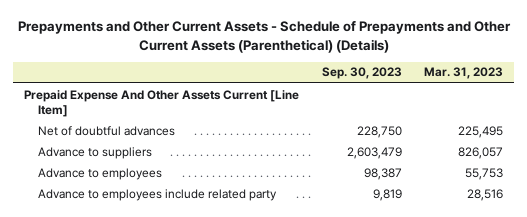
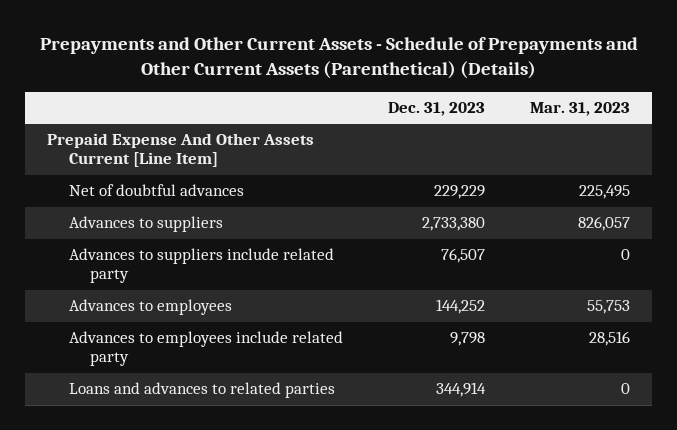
[321,67,402,80] Sep. 30, 2023 -> none
none -> [387,102,485,117] Dec. 31, 2023
[38,146,153,159] Advance to suppliers -> [68,216,223,233] Advances to suppliers
none -> [68,248,334,284] Advances to suppliers include related party
[38,167,163,180] Advance to employees -> [68,299,232,316] Advances to employees
[38,188,278,201] Advance to employees include related party -> [68,331,343,367] Advances to employees include related party
none -> [68,382,335,399] Loans and advances to related parties

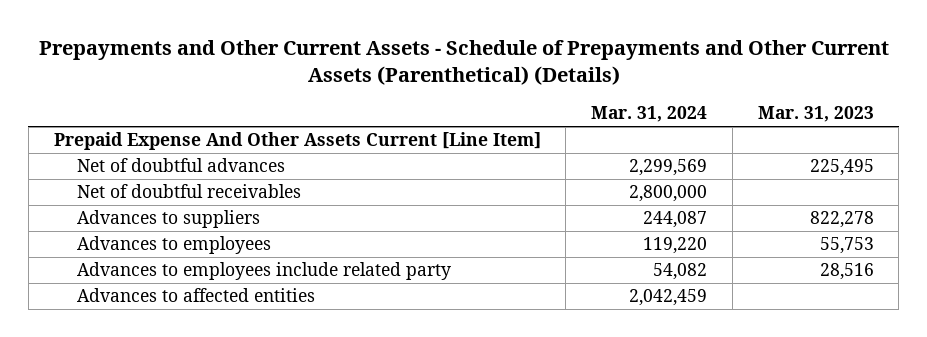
[387,102,485,117] Dec. 31, 2023 -> none
none -> [591,106,708,123] Mar. 31, 2024
[68,248,334,284] Advances to suppliers include related party -> none
none -> [77,184,302,199] Net of doubtful receivables
[577,216,630,232] 826,057 -> [809,211,874,229] 822,278
[68,382,335,399] Loans and advances to related parties -> none
none -> [77,288,316,303] Advances to affected entities

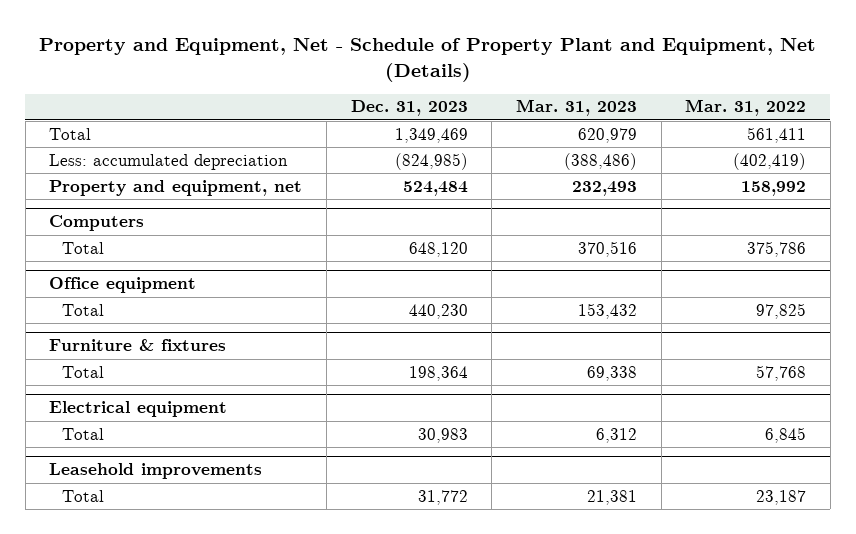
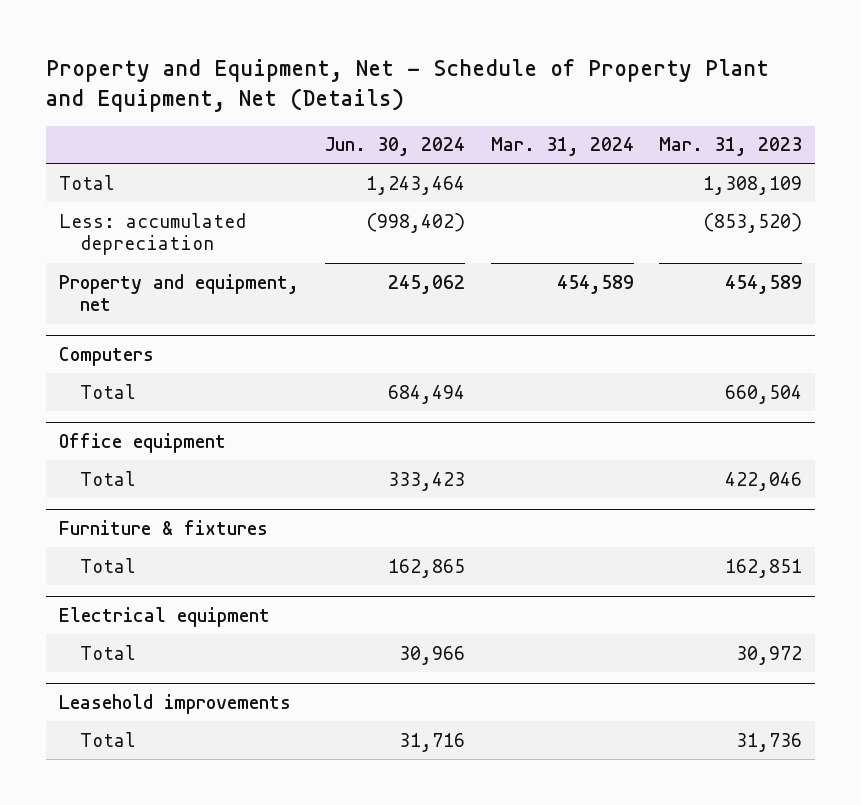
[350,100,468,117] Dec. 31, 2023 -> none
[685,99,807,117] Mar. 31, 2022 -> none
none -> [324,137,465,157] Jun. 30, 2024
none -> [490,137,634,157] Mar. 31, 2024
[577,127,637,143] 620,979 -> [703,175,803,195] 1,308,109
[563,152,637,170] (388,486) -> [703,212,803,233] (853,520)
[571,180,637,196] 232,493 -> [725,274,803,294] 454,589
[577,240,637,257] 370,516 -> [725,384,803,404] 660,504
[577,302,637,319] 153,432 -> [725,471,803,491] 422,046
[586,365,637,381] 69,338 -> [725,558,803,578] 162,851
[595,427,637,443] 6,312 -> [736,645,803,665] 30,972
[586,489,637,505] 21,381 -> [736,732,803,752] 31,736

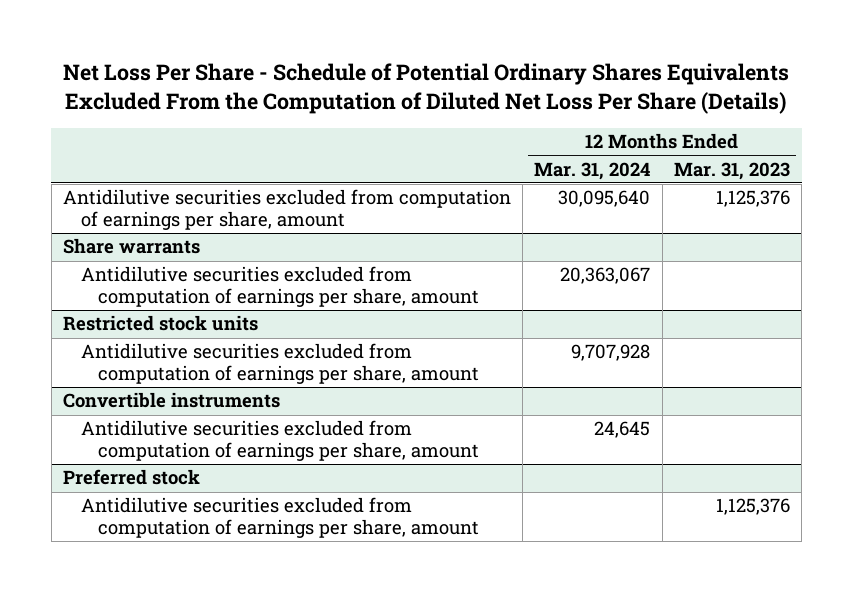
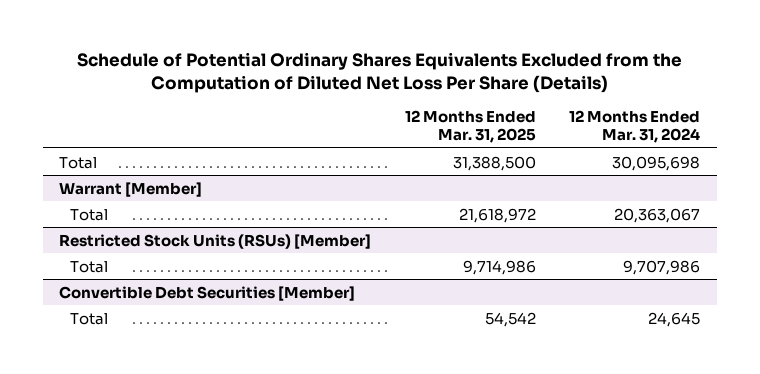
[63,63,790,115] Net Loss Per Share - Schedule of Potential Ordinary Shares Equivalents Excluded From the Computation of Diluted Net Loss Per Share (Details) -> [76,51,682,93] Schedule of Potential Ordinary Shares Equivalents Excluded from the Computation of Diluted Net Loss Per Share (Details)
[673,161,790,180] Mar. 31, 2023 -> none
none -> [404,110,536,144] 12 Months Ended Mar. 31, 2025
[62,189,511,230] Antidilutive securities excluded from computation of earnings per share, amount -> none
[80,343,480,384] Antidilutive securities excluded from computation of earnings per share, amount -> none
[62,469,200,486] Preferred stock -> none
[80,497,480,538] Antidilutive securities excluded from computation of earnings per share, amount -> none
none -> [59,156,98,169] Total
[62,238,200,255] Share warrants -> [59,181,203,197] Warrant [Member]
[80,266,480,307] Antidilutive securities excluded from computation of earnings per share, amount -> [70,208,109,221] Total
[62,315,258,332] Restricted stock units -> [59,233,372,249] Restricted Stock Units (RSUs) [Member]
none -> [70,260,109,273] Total
[62,392,280,409] Convertible instruments -> [59,285,356,301] Convertible Debt Securities [Member]
[80,420,480,461] Antidilutive securities excluded from computation of earnings per share, amount -> [70,312,109,325] Total

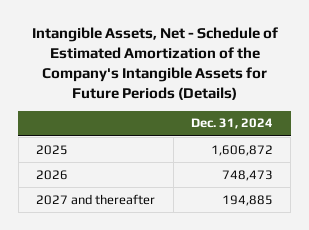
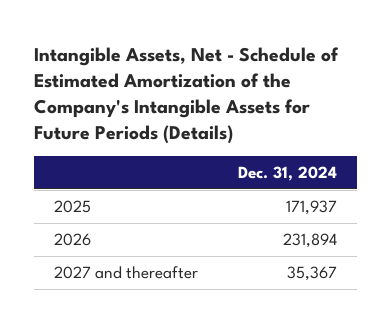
[210,144,273,156] 1,606,872 -> [285,199,337,215] 171,937
[221,169,273,181] 748,473 -> [282,232,337,248] 231,894
[221,194,273,206] 194,885 -> [286,265,337,281] 35,367

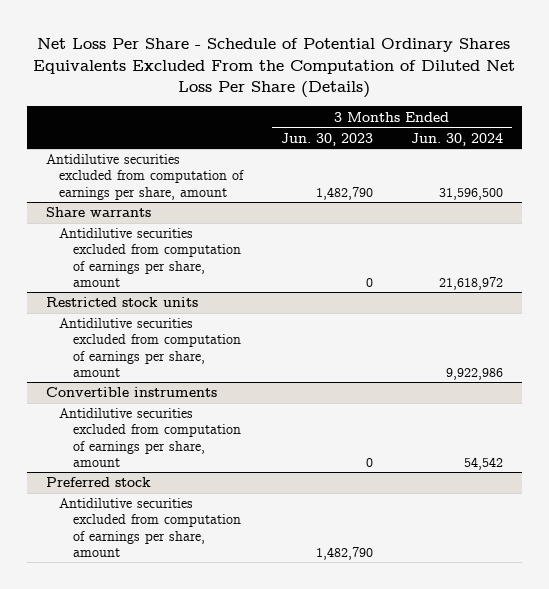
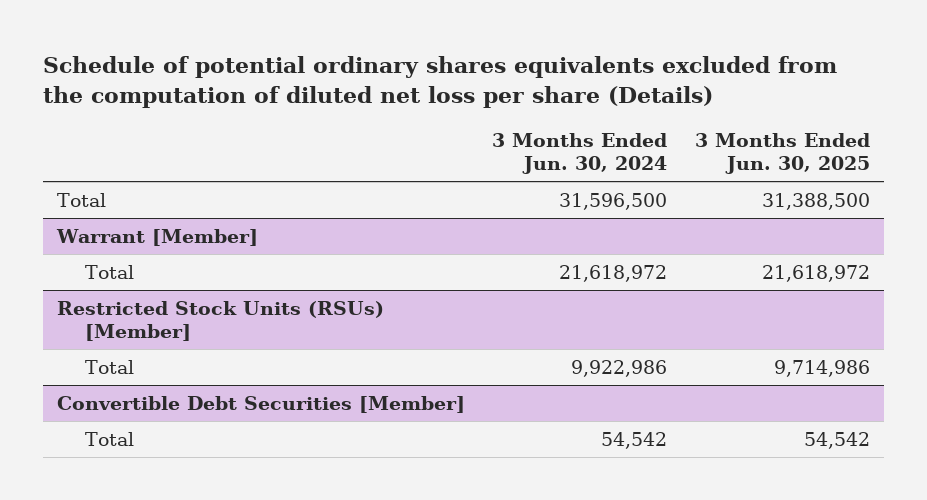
[33,37,516,99] Net Loss Per Share - Schedule of Potential Ordinary Shares Equivalents Excluded From the Computation of Diluted Net Loss Per Share (Details) -> [42,55,837,108] Schedule of potential ordinary shares equivalents excluded from the computation of diluted net loss per share (Details)
[281,132,374,146] Jun. 30, 2023 -> none
none -> [694,132,870,175] 3 Months Ended Jun. 30, 2025
[45,477,151,488] Preferred stock -> none
[59,498,241,557] Antidilutive securities excluded from computation of earnings per share, amount -> none
[45,154,245,200] Antidilutive securities excluded from computation of earnings per share, amount -> [56,193,106,208] Total
[45,207,151,218] Share warrants -> [55,229,258,247] Warrant [Member]
[59,228,241,287] Antidilutive securities excluded from computation of earnings per share, amount -> [85,265,135,280] Total
[45,297,198,308] Restricted stock units -> [56,301,384,342] Restricted Stock Units (RSUs) [Member]
[59,318,241,377] Antidilutive securities excluded from computation of earnings per share, amount -> [85,360,135,375] Total
[45,387,217,398] Convertible instruments -> [56,396,465,414] Convertible Debt Securities [Member]
[59,408,241,467] Antidilutive securities excluded from computation of earnings per share, amount -> [85,432,135,447] Total

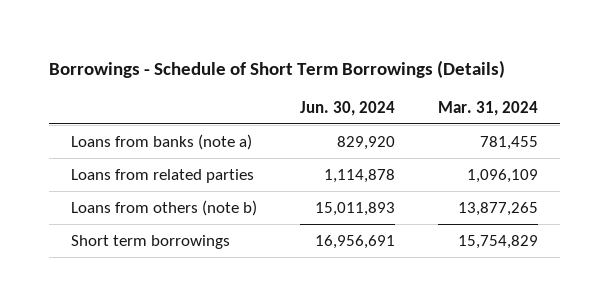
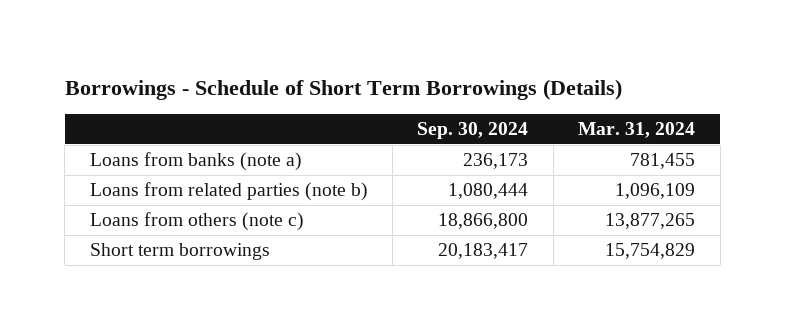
[299,100,395,116] Jun. 30, 2024 -> none
none -> [417,122,529,140] Sep. 30, 2024
[70,168,254,183] Loans from related parties -> [89,182,368,202] Loans from related parties (note b)
[70,199,257,216] Loans from others (note b) -> [89,212,304,232] Loans from others (note c)

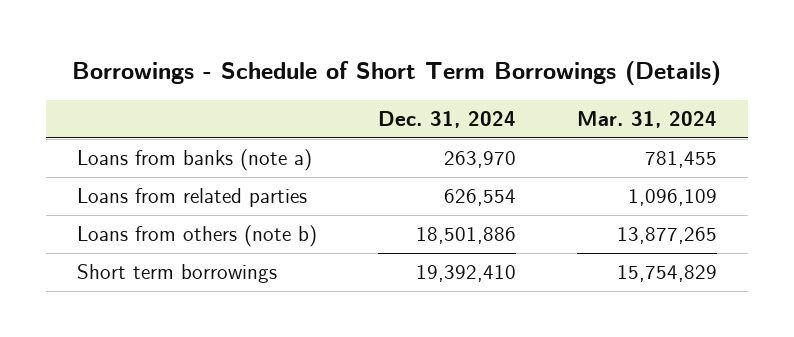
[417,122,529,140] Sep. 30, 2024 -> none
none -> [377,111,516,129] Dec. 31, 2024
[89,182,368,202] Loans from related parties (note b) -> [76,188,307,208] Loans from related parties
[89,212,304,232] Loans from others (note c) -> [76,225,317,248] Loans from others (note b)

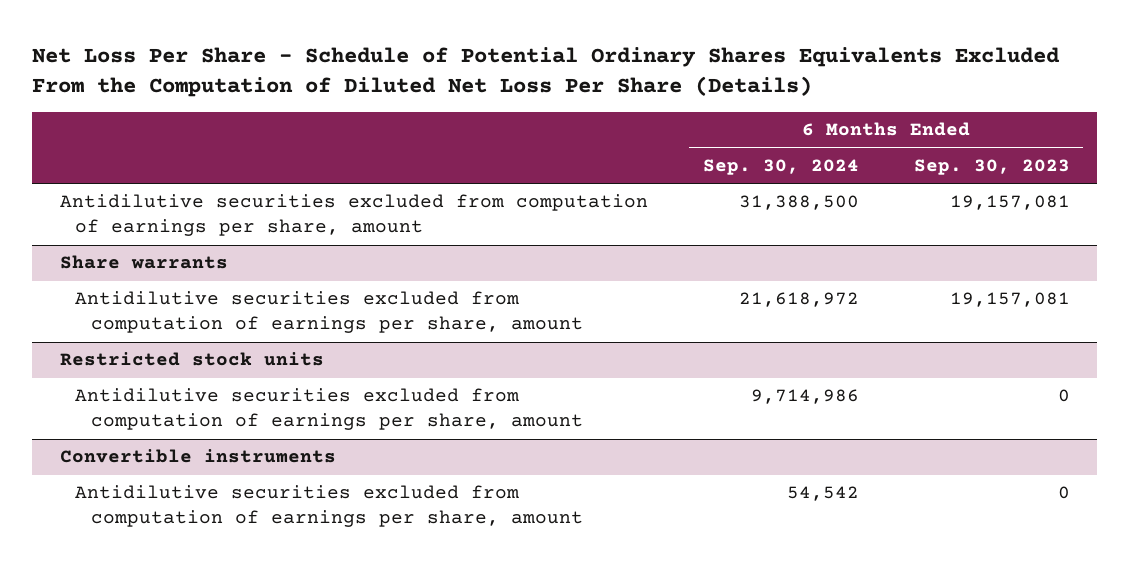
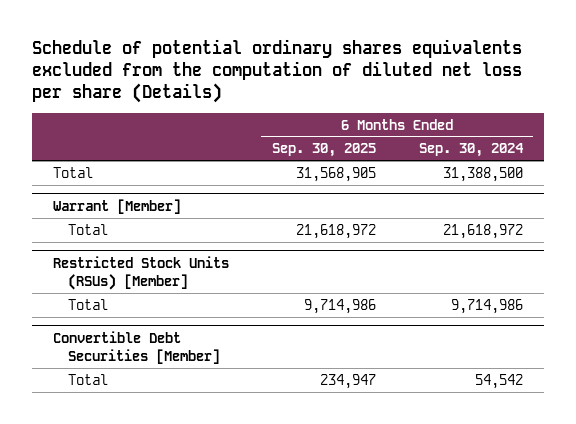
[32,47,1061,98] Net Loss Per Share - Schedule of Potential Ordinary Shares Equivalents Excluded From the Computation of Diluted Net Loss Per Share (Details) -> [32,39,523,104] Schedule of potential ordinary shares equivalents excluded from the computation of diluted net loss per share (Details)
[913,158,1070,175] Sep. 30, 2023 -> none
none -> [272,143,377,158] Sep. 30, 2025
[59,194,648,237] Antidilutive securities excluded from computation of earnings per share, amount -> [53,166,94,178] Total
[59,255,228,270] Share warrants -> [53,198,182,214] Warrant [Member]
[75,291,583,334] Antidilutive securities excluded from computation of earnings per share, amount -> [67,223,108,235] Total
[59,352,324,367] Restricted stock units -> [53,255,230,290] Restricted Stock Units (RSUs) [Member]
[75,388,583,431] Antidilutive securities excluded from computation of earnings per share, amount -> [67,298,108,310] Total
[59,449,336,464] Convertible instruments -> [53,330,220,364] Convertible Debt Securities [Member]
[75,485,583,528] Antidilutive securities excluded from computation of earnings per share, amount -> [67,373,108,385] Total

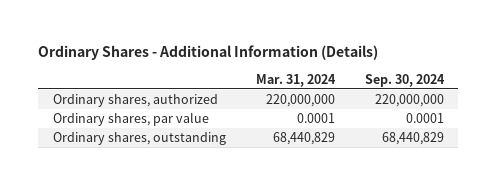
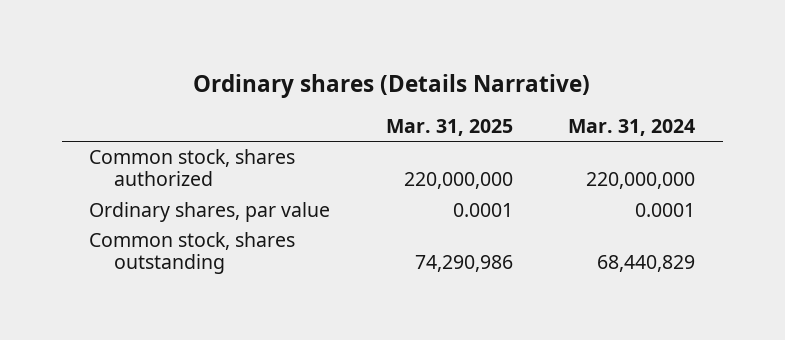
[38,45,379,61] Ordinary Shares - Additional Information (Details) -> [193,73,591,98] Ordinary shares (Details Narrative)
[364,73,445,87] Sep. 30, 2024 -> none
none -> [385,119,513,137] Mar. 31, 2025
[53,94,219,108] Ordinary shares, authorized -> [89,149,296,187] Common stock, shares authorized
[53,132,227,146] Ordinary shares, outstanding -> [89,232,296,275] Common stock, shares outstanding

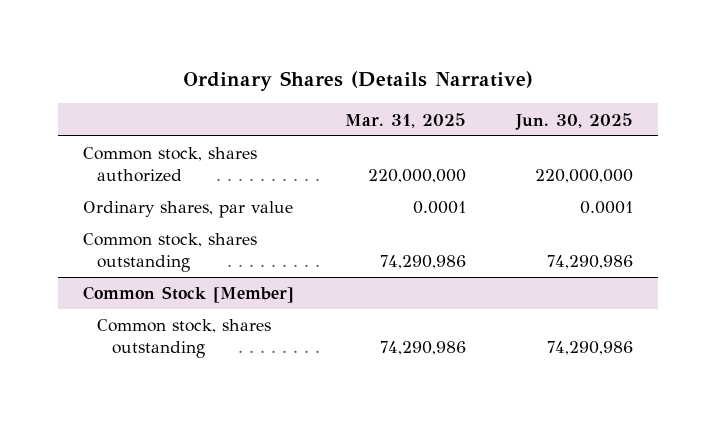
[193,73,591,98] Ordinary shares (Details Narrative) -> [183,70,534,91] Ordinary Shares (Details Narrative)
[568,119,696,137] Mar. 31, 2024 -> none
none -> [514,112,633,130] Jun. 30, 2025
none -> [83,286,295,304] Common Stock [Member]
none -> [97,319,272,358] Common stock, shares outstanding

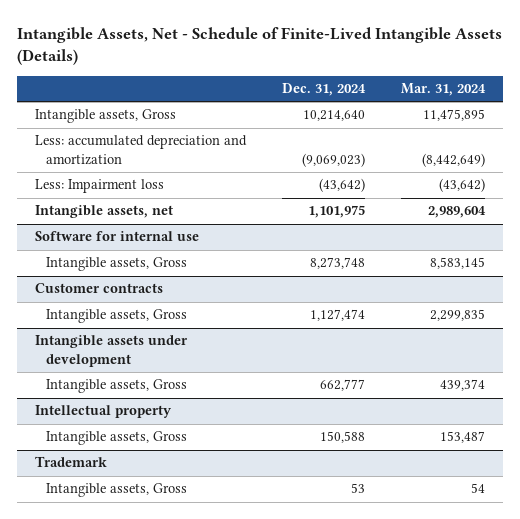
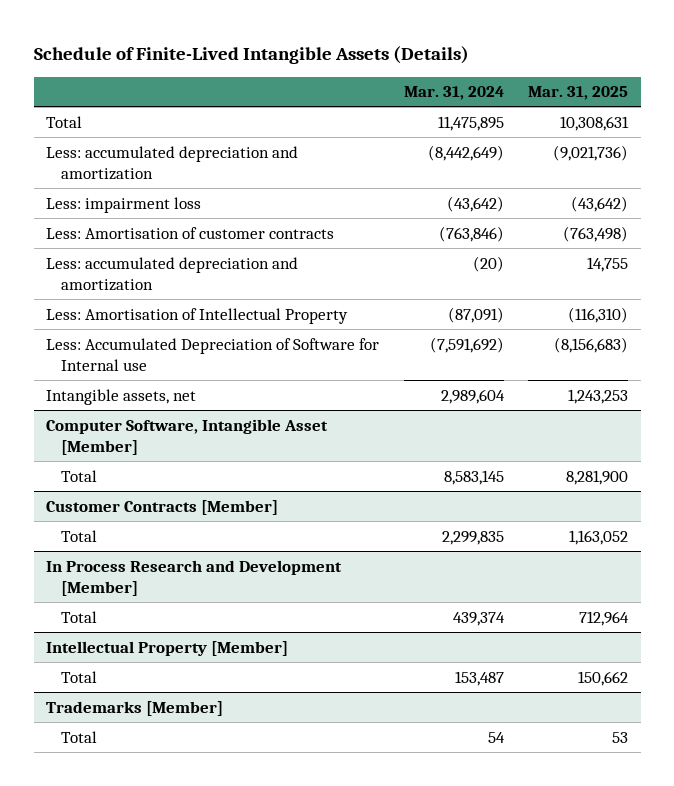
[17,27,503,66] Intangible Assets, Net - Schedule of Finite-Lived Intangible Assets (Details) -> [33,45,469,64] Schedule of Finite-Lived Intangible Assets (Details)
[282,83,367,97] Dec. 31, 2024 -> none
none -> [528,86,629,101] Mar. 31, 2025
[35,109,177,124] Intangible assets, Gross -> [46,115,83,128] Total
[35,179,165,194] Less: Impairment loss -> [46,196,202,213] Less: impairment loss
none -> [46,226,335,239] Less: Amortisation of customer contracts
none -> [46,256,299,291] Less: accumulated depreciation and amortization
none -> [46,307,349,324] Less: Amortisation of Intellectual Property
none -> [46,337,380,371] Less: Accumulated Depreciation of Software for Internal use
[35,231,200,242] Software for internal use -> [46,418,329,455] Computer Software, Intangible Asset [Member]
[46,257,188,272] Intangible assets, Gross -> [60,469,97,482] Total
[35,283,164,294] Customer contracts -> [46,499,279,515] Customer Contracts [Member]
[46,309,188,324] Intangible assets, Gross -> [60,529,97,542] Total
[35,335,189,367] Intangible assets under development -> [46,559,343,596] In Process Research and Development [Member]
[46,379,188,394] Intangible assets, Gross -> [60,610,97,623] Total
[35,405,173,419] Intellectual property -> [46,640,289,656] Intellectual Property [Member]
[46,431,188,446] Intangible assets, Gross -> [60,670,97,683] Total
[35,456,108,468] Trademark -> [46,700,224,716] Trademarks [Member]
[46,483,188,498] Intangible assets, Gross -> [60,730,97,743] Total

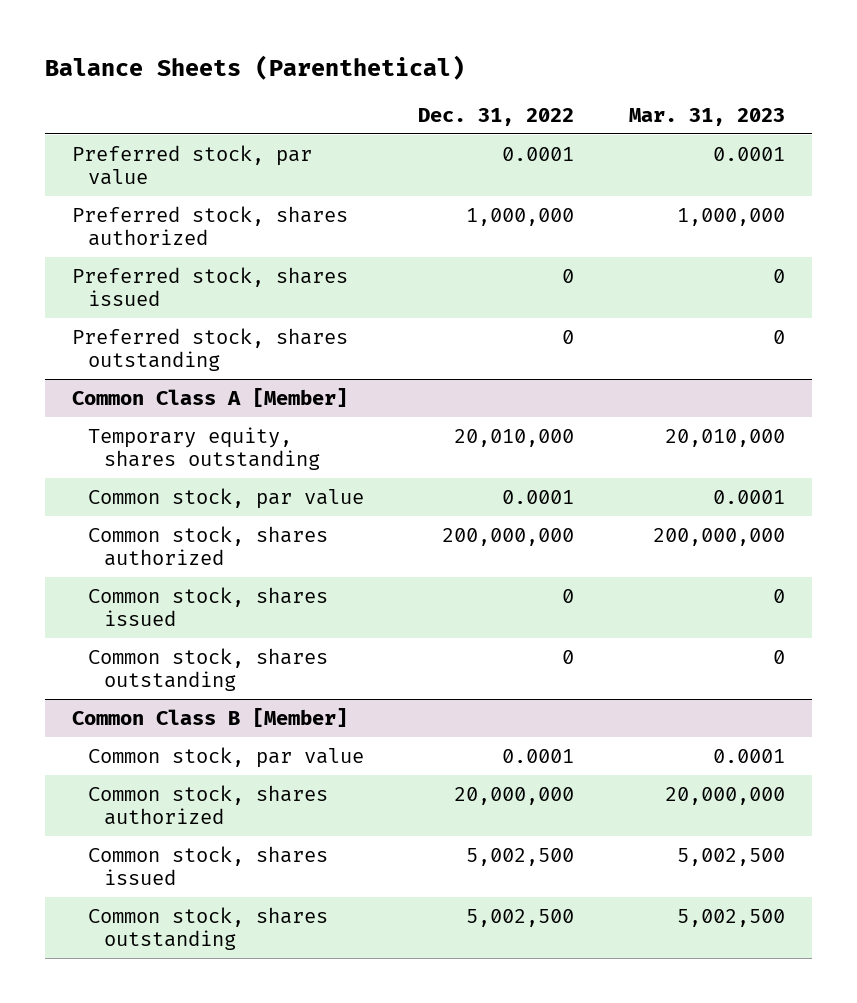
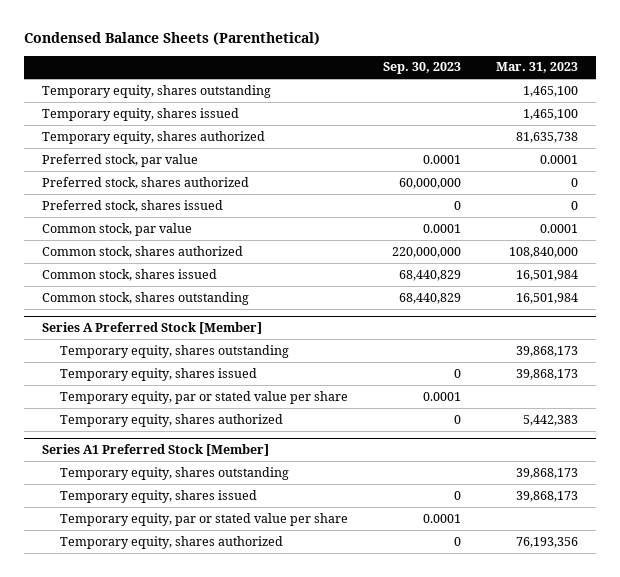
[44,54,465,80] Balance Sheets (Parenthetical) -> [24,32,321,46] Condensed Balance Sheets (Parenthetical)
[418,107,575,126] Dec. 31, 2022 -> none
none -> [382,62,461,75] Sep. 30, 2023
none -> [41,84,271,98] Temporary equity, shares outstanding
none -> [41,107,239,121] Temporary equity, shares issued
none -> [41,130,265,144] Temporary equity, shares authorized
[676,207,785,226] 1,000,000 -> [571,177,579,187] 0
[71,327,348,371] Preferred stock, shares outstanding -> none
[71,387,348,407] Common Class A [Member] -> none
[88,426,321,470] Temporary equity, shares outstanding -> none
[71,707,348,727] Common Class B [Member] -> none
[88,746,365,768] Common stock, par value -> none
[88,784,329,825] Common stock, shares authorized -> none
[88,845,329,885] Common stock, shares issued -> none
[88,906,329,950] Common stock, shares outstanding -> none
[652,527,785,546] 200,000,000 -> [509,246,579,258] 108,840,000
[772,588,785,603] 0 -> [516,269,579,281] 16,501,984
[772,649,785,664] 0 -> [516,292,579,304] 16,501,984
none -> [41,321,262,334] Series A Preferred Stock [Member]
none -> [59,344,289,358] Temporary equity, shares outstanding
none -> [59,367,257,381] Temporary equity, shares issued
none -> [59,390,348,404] Temporary equity, par or stated value per share
none -> [59,413,283,427] Temporary equity, shares authorized
none -> [41,443,269,456] Series A1 Preferred Stock [Member]
none -> [59,466,289,480] Temporary equity, shares outstanding
none -> [59,489,257,503] Temporary equity, shares issued
none -> [59,512,348,526] Temporary equity, par or stated value per share
none -> [59,535,283,549] Temporary equity, shares authorized

